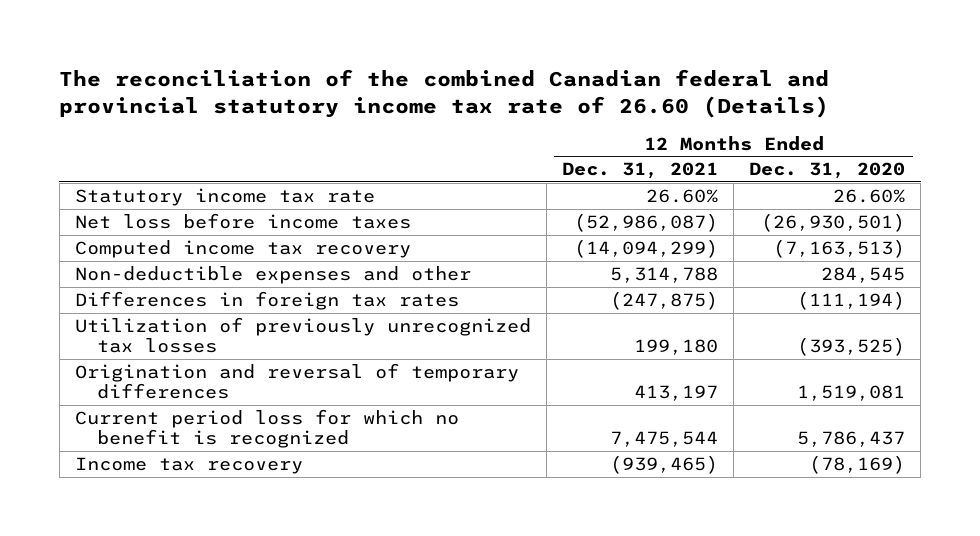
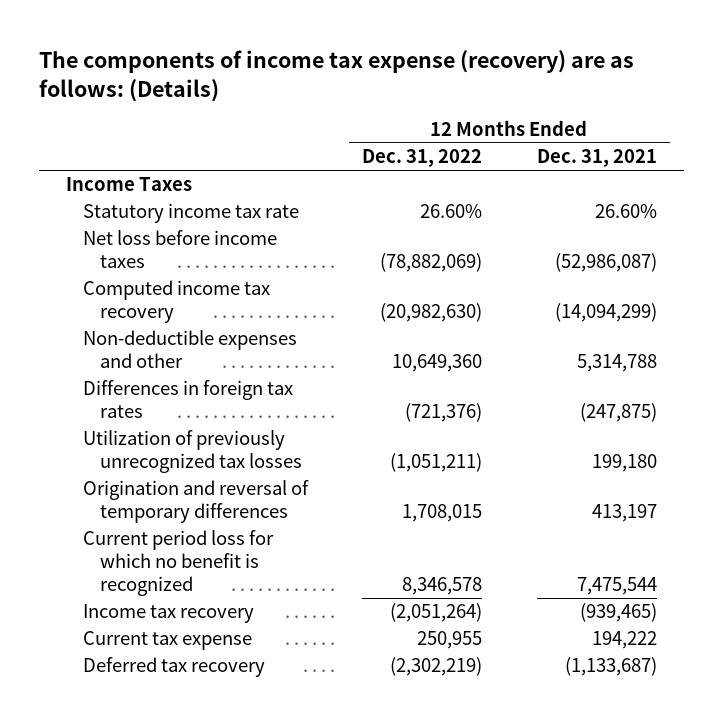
[59,69,830,119] The reconciliation of the combined Canadian federal and provincial statutory income tax rate of 26.60 (Details) -> [39,49,635,102] The components of income tax expense (recovery) are as follows: (Details)
[749,162,906,180] Dec. 31, 2020 -> none
none -> [362,149,483,168] Dec. 31, 2022
none -> [66,177,193,192] Income Taxes
none -> [83,631,253,651] Current tax expense
none -> [83,657,266,678] Deferred tax recovery

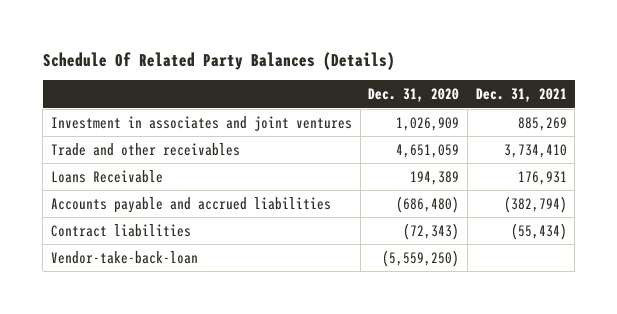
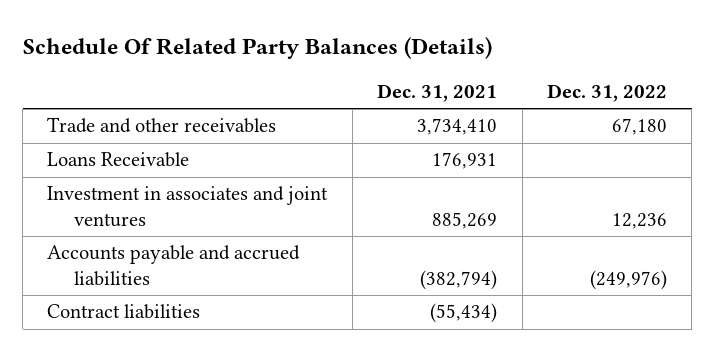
[368,88,460,103] Dec. 31, 2020 -> none
none -> [546,84,667,103] Dec. 31, 2022
[50,115,352,131] Investment in associates and joint ventures -> [47,186,329,227] Investment in associates and joint ventures
[50,250,198,264] Vendor-take-back-loan -> none

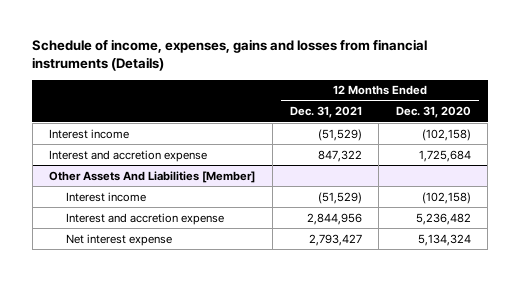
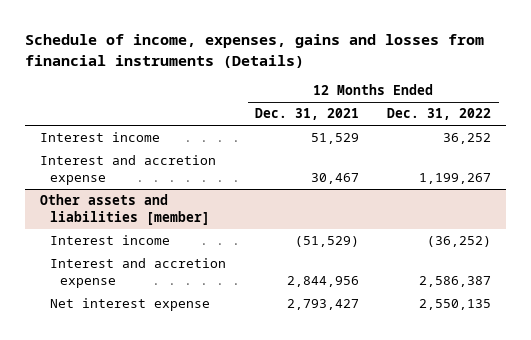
[395,106,471,119] Dec. 31, 2020 -> none
none -> [387,108,492,121] Dec. 31, 2022
[317,128,362,141] (51,529) -> [310,133,359,145] 51,529
[317,149,362,162] 847,322 -> [310,172,359,184] 30,467
[49,170,256,183] Other Assets And Liabilities [Member] -> [39,194,211,225] Other assets and liabilities [member]

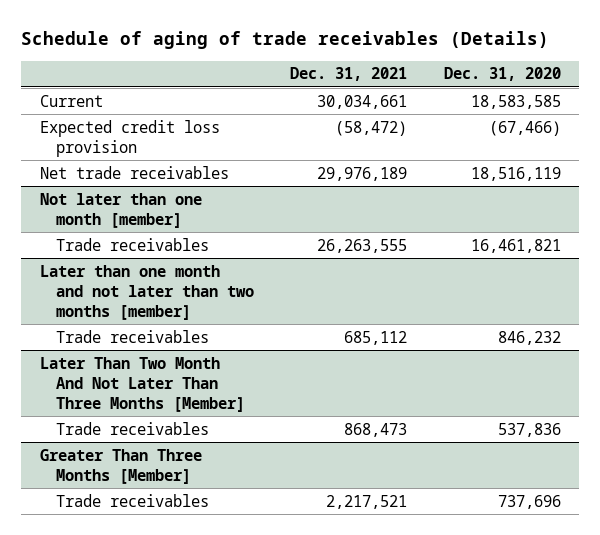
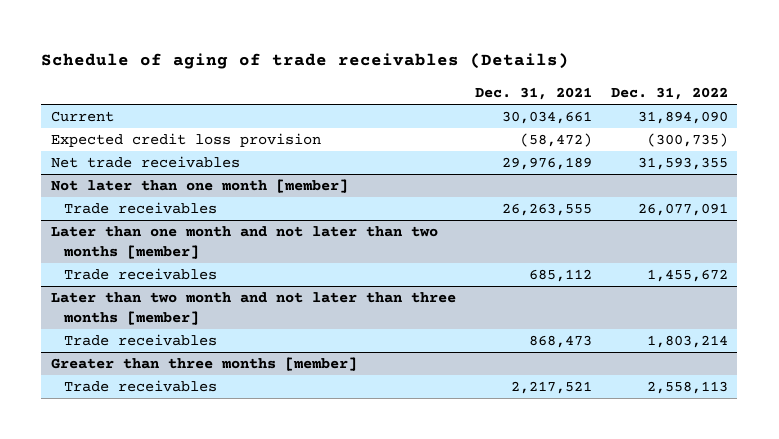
[443,67,561,82] Dec. 31, 2020 -> none
none -> [610,86,728,100] Dec. 31, 2022
[39,356,245,412] Later Than Two Month And Not Later Than Three Months [Member] -> [50,292,456,325] Later than two month and not later than three months [member]
[39,448,202,484] Greater Than Three Months [Member] -> [50,357,357,372] Greater than three months [member]

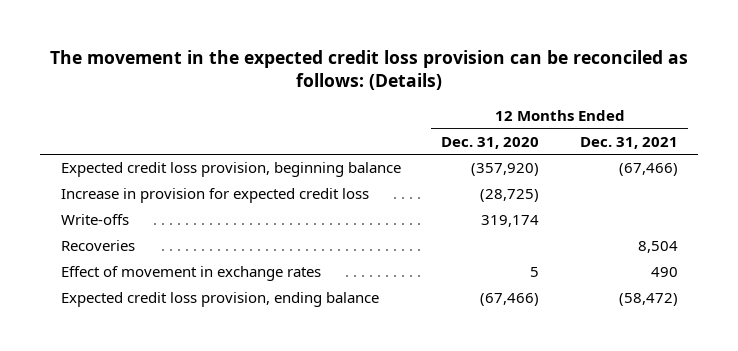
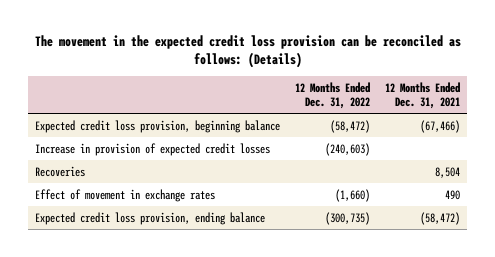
[441,136,540,149] Dec. 31, 2020 -> none
none -> [295,81,371,110] 12 Months Ended Dec. 31, 2022
[60,214,129,226] Write-offs -> none
[60,188,369,204] Increase in provision for expected credit loss -> [35,142,271,156] Increase in provision of expected credit losses

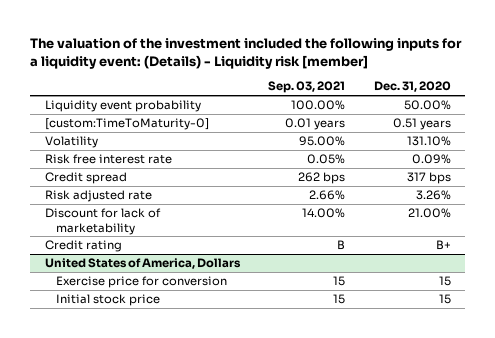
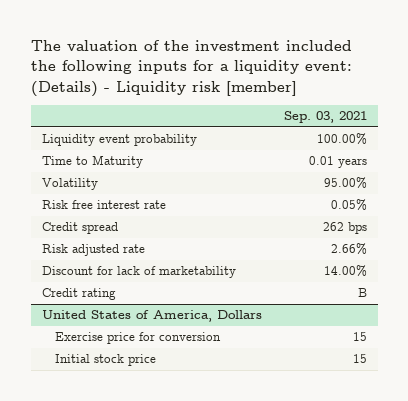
[373,81,451,93] Dec. 31, 2020 -> none
[44,117,209,130] [custom:TimeToMaturity-0] -> [41,155,143,169] Time to Maturity

